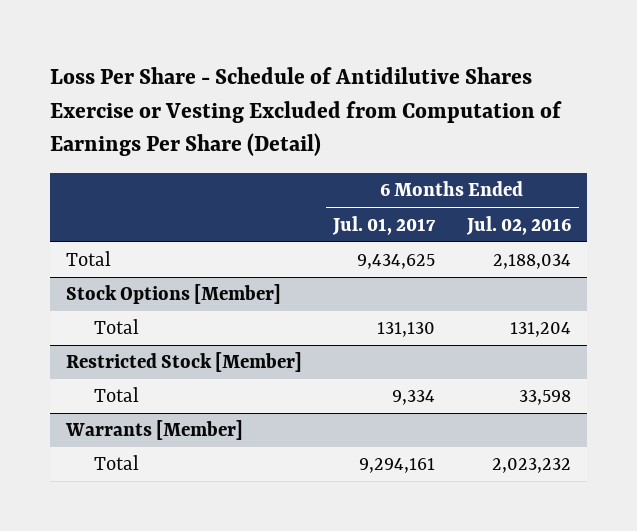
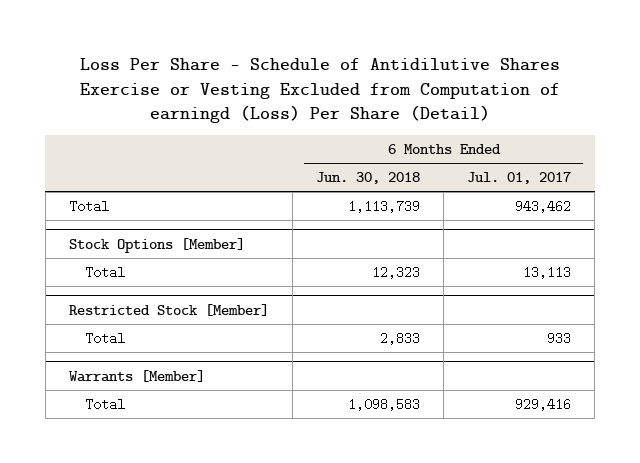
[50,66,563,157] Loss Per Share - Schedule of Antidilutive Shares Exercise or Vesting Excluded from Computation of Earnings Per Share (Detail) -> [79,57,560,124] Loss Per Share - Schedule of Antidilutive Shares Exercise or Vesting Excluded from Computation of earningd (Loss) Per Share (Detail)
[465,215,571,235] Jul. 02, 2016 -> none
none -> [315,171,420,184] Jun. 30, 2018
[357,254,436,270] 9,434,625 -> [515,199,572,213] 943,462
[377,322,436,338] 131,130 -> [523,265,572,279] 13,113
[392,390,436,406] 9,334 -> [547,331,572,345] 933
[359,458,436,474] 9,294,161 -> [515,397,572,411] 929,416

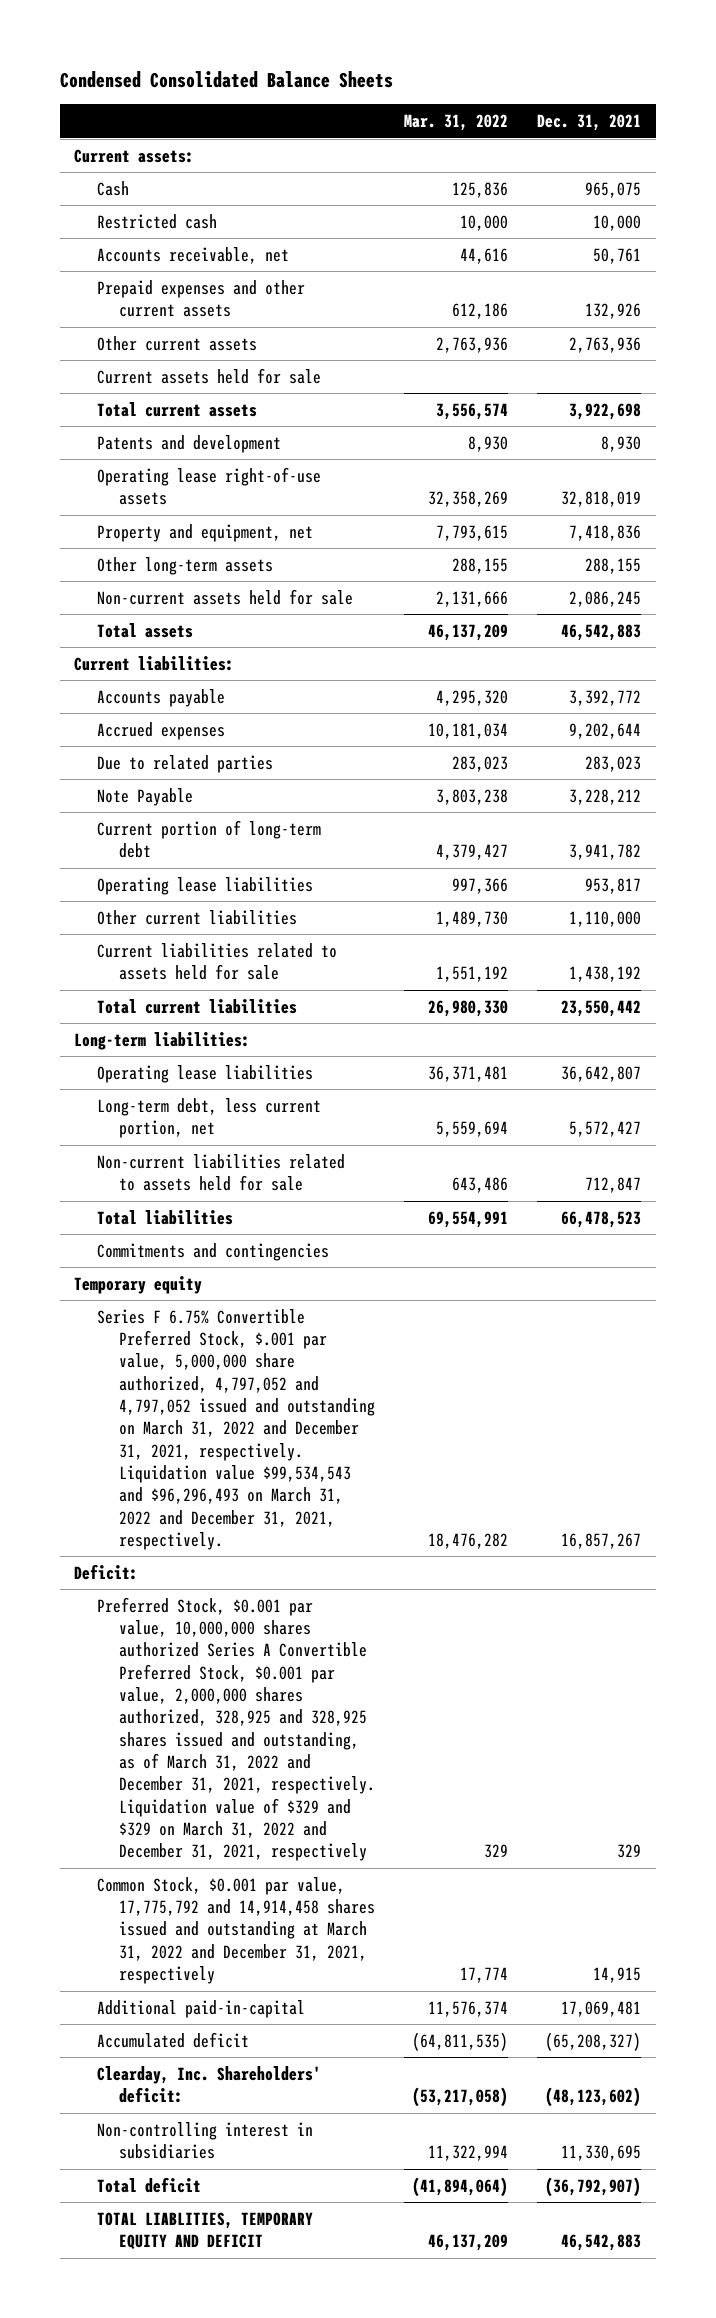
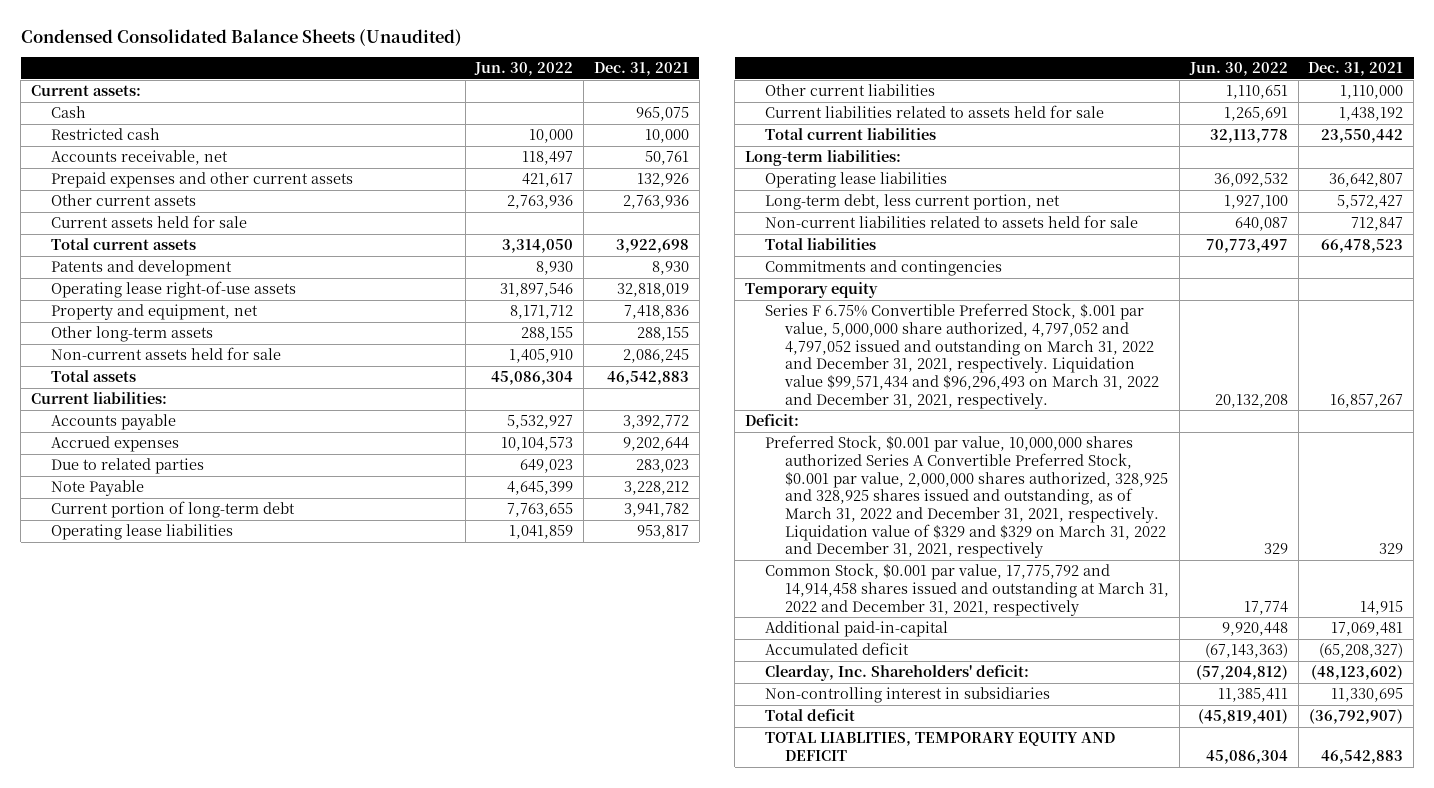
[59,70,393,88] Condensed Consolidated Balance Sheets -> [20,28,462,46] Condensed Consolidated Balance Sheets (Unaudited)
[404,114,509,132] Mar. 31, 2022 -> none
none -> [474,62,574,77] Jun. 30, 2022
[96,1308,376,1550] Series F 6.75% Convertible Preferred Stock, $.001 par value, 5,000,000 share authorized, 4,797,052 and 4,797,052 issued and outstanding on March 31, 2022 and December 31, 2021, respectively. Liquidation value $99,534,543 and $96,296,493 on March 31, 2022 and December 31, 2021, respectively. -> [765,303,1160,409] Series F 6.75% Convertible Preferred Stock, $.001 par value, 5,000,000 share authorized, 4,797,052 and 4,797,052 issued and outstanding on March 31, 2022 and December 31, 2021, respectively. Liquidation value $99,571,434 and $96,296,493 on March 31, 2022 and December 31, 2021, respectively.

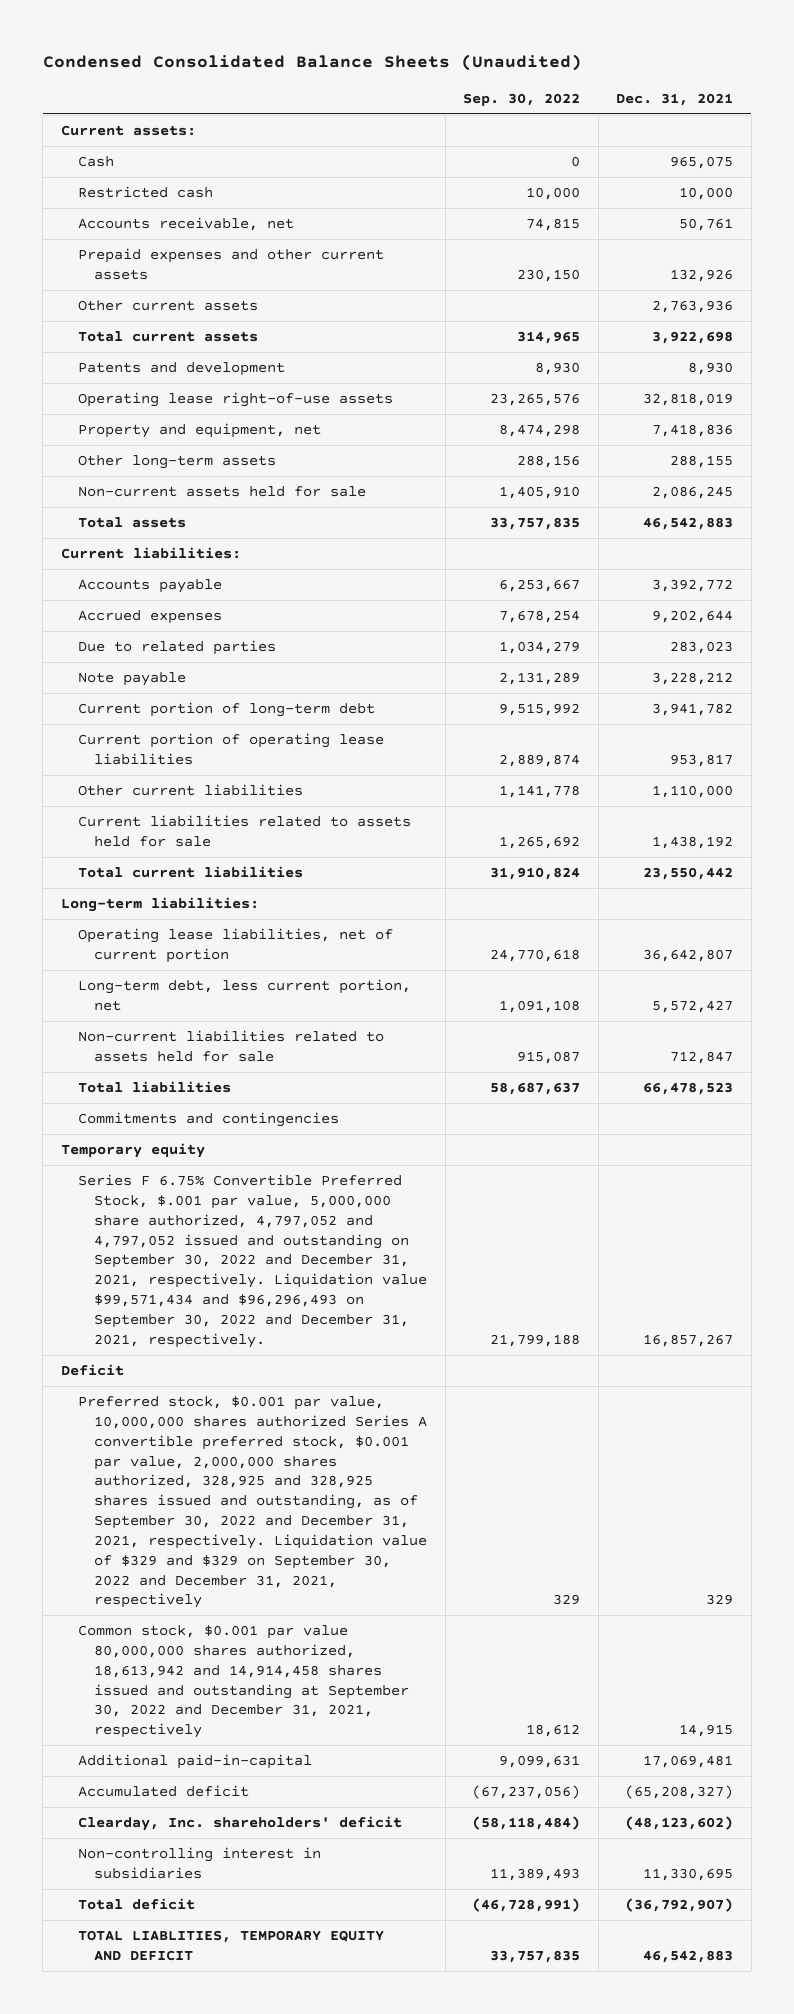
[474,62,574,77] Jun. 30, 2022 -> none
none -> [463,92,581,106] Sep. 30, 2022
[50,215,247,229] Current assets held for sale -> none
[50,480,144,497] Note Payable -> [77,672,186,687] Note payable
[50,524,233,541] Operating lease liabilities -> [77,733,384,765] Current portion of operating lease liabilities
[765,172,948,189] Operating lease liabilities -> [77,928,393,963] Operating lease liabilities, net of current portion
[765,303,1160,409] Series F 6.75% Convertible Preferred Stock, $.001 par value, 5,000,000 share authorized, 4,797,052 and 4,797,052 issued and outstanding on March 31, 2022 and December 31, 2021, respectively. Liquidation value $99,571,434 and $96,296,493 on March 31, 2022 and December 31, 2021, respectively. -> [77,1174,428,1348] Series F 6.75% Convertible Preferred Stock, $.001 par value, 5,000,000 share authorized, 4,797,052 and 4,797,052 issued and outstanding on September 30, 2022 and December 31, 2021, respectively. Liquidation value $99,571,434 and $96,296,493 on September 30, 2022 and December 31, 2021, respectively.
[745,414,800,427] Deficit: -> [60,1364,124,1377] Deficit
[765,435,1169,559] Preferred Stock, $0.001 par value, 10,000,000 shares authorized Series A Convertible Preferred Stock, $0.001 par value, 2,000,000 shares authorized, 328,925 and 328,925 shares issued and outstanding, as of March 31, 2022 and December 31, 2021, respectively. Liquidation value of $329 and $329 on March 31, 2022 and December 31, 2021, respectively -> [77,1396,428,1609] Preferred stock, $0.001 par value, 10,000,000 shares authorized Series A convertible preferred stock, $0.001 par value, 2,000,000 shares authorized, 328,925 and 328,925 shares issued and outstanding, as of September 30, 2022 and December 31, 2021, respectively. Liquidation value of $329 and $329 on September 30, 2022 and December 31, 2021, respectively
[765,563,1170,616] Common Stock, $0.001 par value, 17,775,792 and 14,914,458 shares issued and outstanding at March 31, 2022 and December 31, 2021, respectively -> [77,1625,410,1739] Common stock, $0.001 par value 80,000,000 shares authorized, 18,613,942 and 14,914,458 shares issued and outstanding at September 30, 2022 and December 31, 2021, respectively
[765,665,1030,682] Clearday, Inc. Shareholders' deficit: -> [77,1816,402,1832] Clearday, Inc. shareholders' deficit

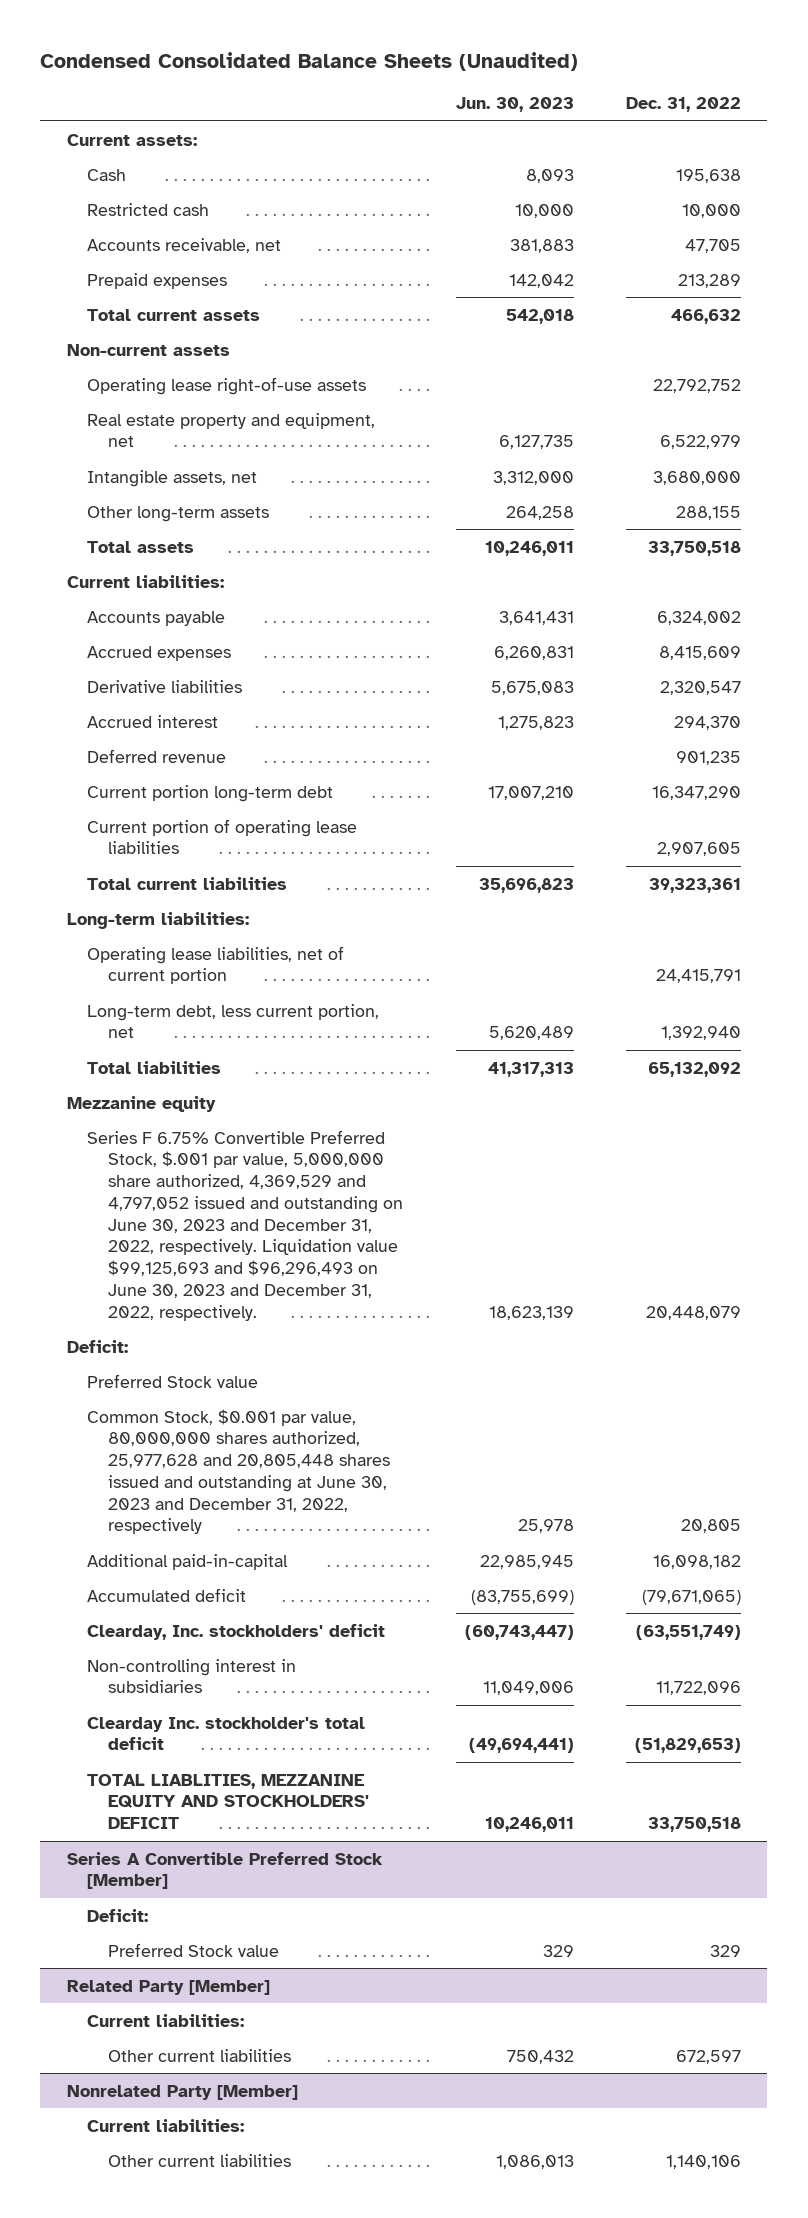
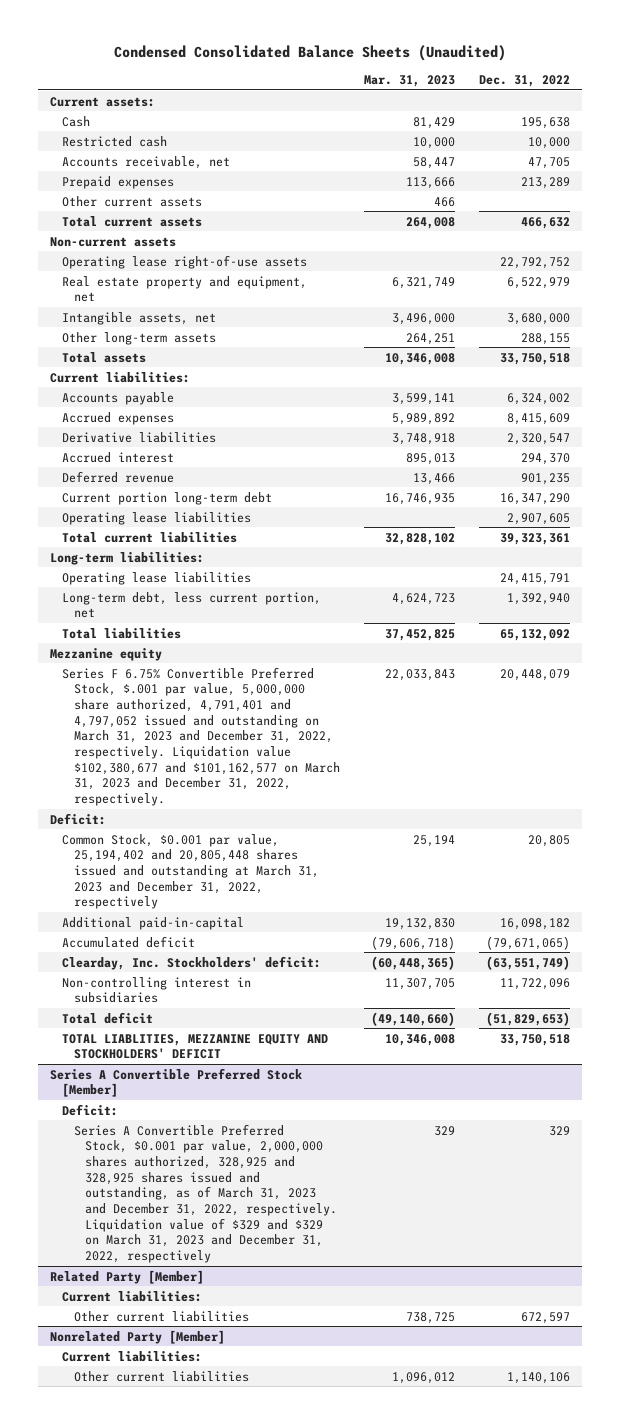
[455,97,574,113] Jun. 30, 2023 -> none
none -> [363,75,455,88] Mar. 31, 2023
none -> [61,195,202,207] Other current assets
[87,818,358,855] Current portion of operating lease liabilities -> [61,511,251,525] Operating lease liabilities
[87,945,345,985] Operating lease liabilities, net of current portion -> [61,571,251,585] Operating lease liabilities
[87,1129,404,1321] Series F 6.75% Convertible Preferred Stock, $.001 par value, 5,000,000 share authorized, 4,369,529 and 4,797,052 issued and outstanding on June 30, 2023 and December 31, 2022, respectively. Liquidation value $99,125,693 and $96,296,493 on June 30, 2023 and December 31, 2022, respectively. -> [61,666,340,807] Series F 6.75% Convertible Preferred Stock, $.001 par value, 5,000,000 share authorized, 4,791,401 and 4,797,052 issued and outstanding on March 31, 2023 and December 31, 2022, respectively. Liquidation value $102,380,677 and $101,162,577 on March 31, 2023 and December 31, 2022, respectively.
[87,1373,259,1388] Preferred Stock value -> none
[87,1408,391,1535] Common Stock, $0.001 par value, 80,000,000 shares authorized, 25,977,628 and 20,805,448 shares issued and outstanding at June 30, 2023 and December 31, 2022, respectively -> [61,833,319,910] Common Stock, $0.001 par value, 25,194,402 and 20,805,448 shares issued and outstanding at March 31, 2023 and December 31, 2022, respectively
[87,1623,386,1640] Clearday, Inc. stockholders' deficit -> [61,955,321,970] Clearday, Inc. Stockholders' deficit:
[87,1716,366,1751] Clearday Inc. stockholder's total deficit -> [61,1011,153,1024] Total deficit
[108,1942,280,1957] Preferred Stock value -> [73,1123,338,1264] Series A Convertible Preferred Stock, $0.001 par value, 2,000,000 shares authorized, 328,925 and 328,925 shares issued and outstanding, as of March 31, 2023 and December 31, 2022, respectively. Liquidation value of $329 and $329 on March 31, 2023 and December 31, 2022, respectively

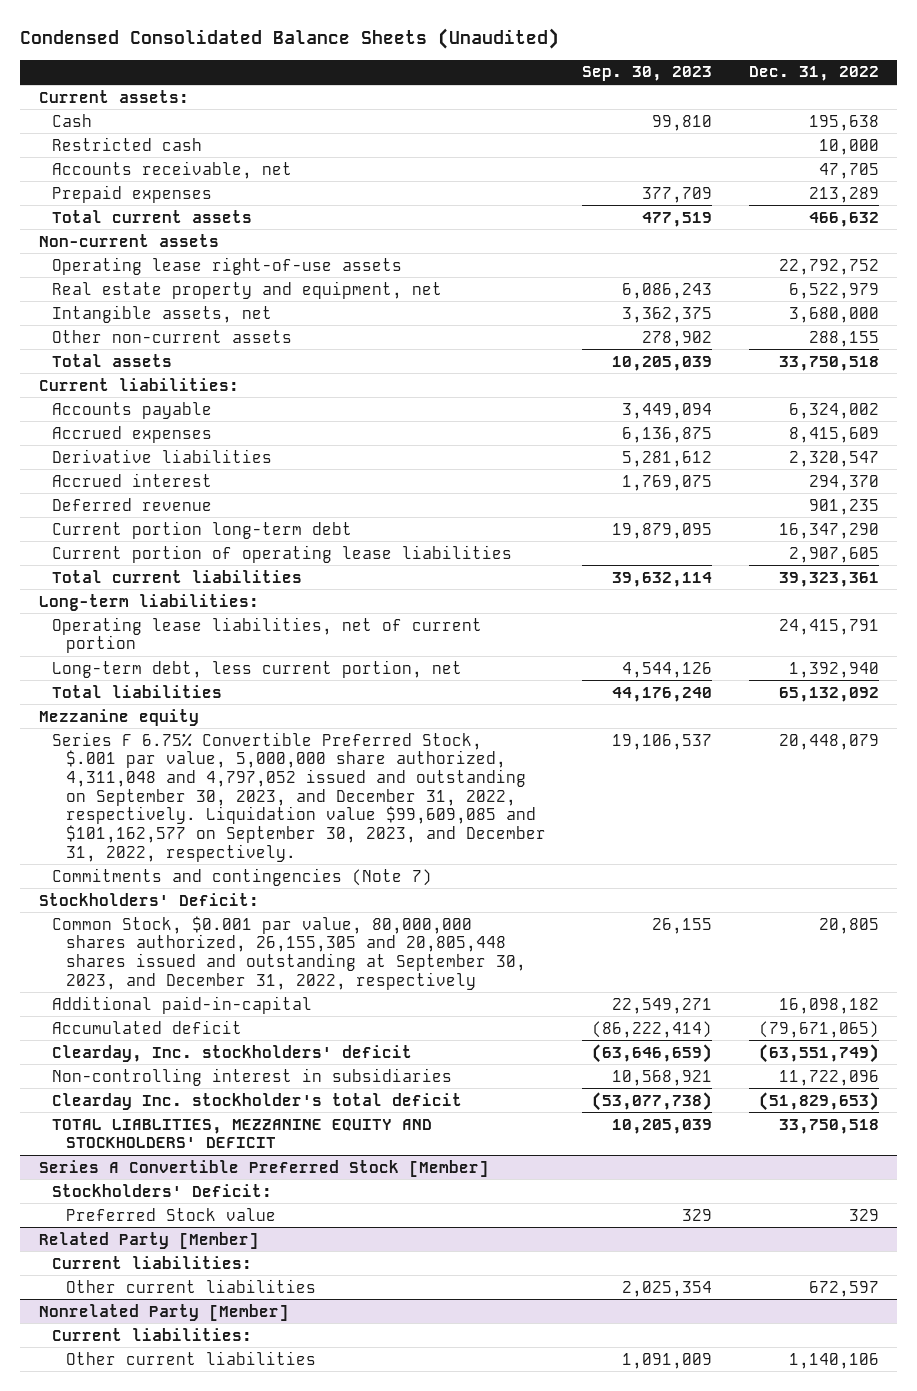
[363,75,455,88] Mar. 31, 2023 -> none
none -> [582,66,713,82] Sep. 30, 2023
[61,195,202,207] Other current assets -> none
[61,331,216,345] Other long-term assets -> [52,329,293,343] Other non-current assets
[61,511,251,525] Operating lease liabilities -> [52,544,513,563] Current portion of operating lease liabilities
[61,571,251,585] Operating lease liabilities -> [52,616,483,654] Operating lease liabilities, net of current portion
[61,666,340,807] Series F 6.75% Convertible Preferred Stock, $.001 par value, 5,000,000 share authorized, 4,791,401 and 4,797,052 issued and outstanding on March 31, 2023 and December 31, 2022, respectively. Liquidation value $102,380,677 and $101,162,577 on March 31, 2023 and December 31, 2022, respectively. -> [52,731,546,862] Series F 6.75% Convertible Preferred Stock, $.001 par value, 5,000,000 share authorized, 4,311,048 and 4,797,052 issued and outstanding on September 30, 2023, and December 31, 2022, respectively. Liquidation value $99,609,085 and $101,162,577 on September 30, 2023, and December 31, 2022, respectively.
none -> [52,867,433,886] Commitments and contingencies (Note 7)
[49,812,106,825] Deficit: -> [38,892,259,906] Stockholders' Deficit:
[61,833,319,910] Common Stock, $0.001 par value, 25,194,402 and 20,805,448 shares issued and outstanding at March 31, 2023 and December 31, 2022, respectively -> [52,915,526,990] Common Stock, $0.001 par value, 80,000,000 shares authorized, 26,155,305 and 20,805,448 shares issued and outstanding at September 30, 2023, and December 31, 2022, respectively
[61,955,321,970] Clearday, Inc. Stockholders' deficit: -> [52,1044,413,1062] Clearday, Inc. stockholders' deficit
[61,1011,153,1024] Total deficit -> [52,1092,463,1110] Clearday Inc. stockholder's total deficit
[61,1103,118,1116] Deficit: -> [52,1183,273,1197] Stockholders' Deficit:
[73,1123,338,1264] Series A Convertible Preferred Stock, $0.001 par value, 2,000,000 shares authorized, 328,925 and 328,925 shares issued and outstanding, as of March 31, 2023 and December 31, 2022, respectively. Liquidation value of $329 and $329 on March 31, 2023 and December 31, 2022, respectively -> [65,1207,276,1221] Preferred Stock value

